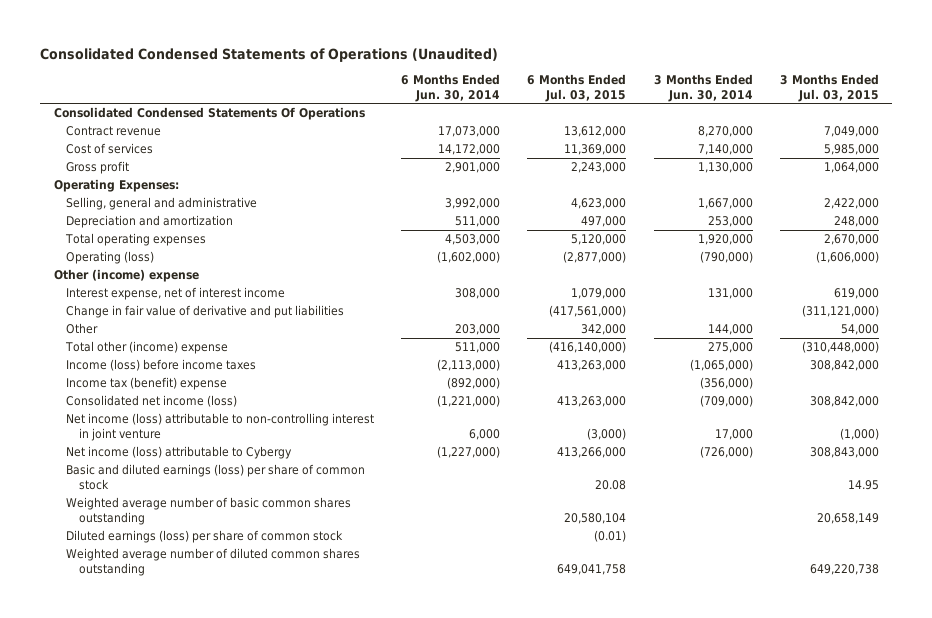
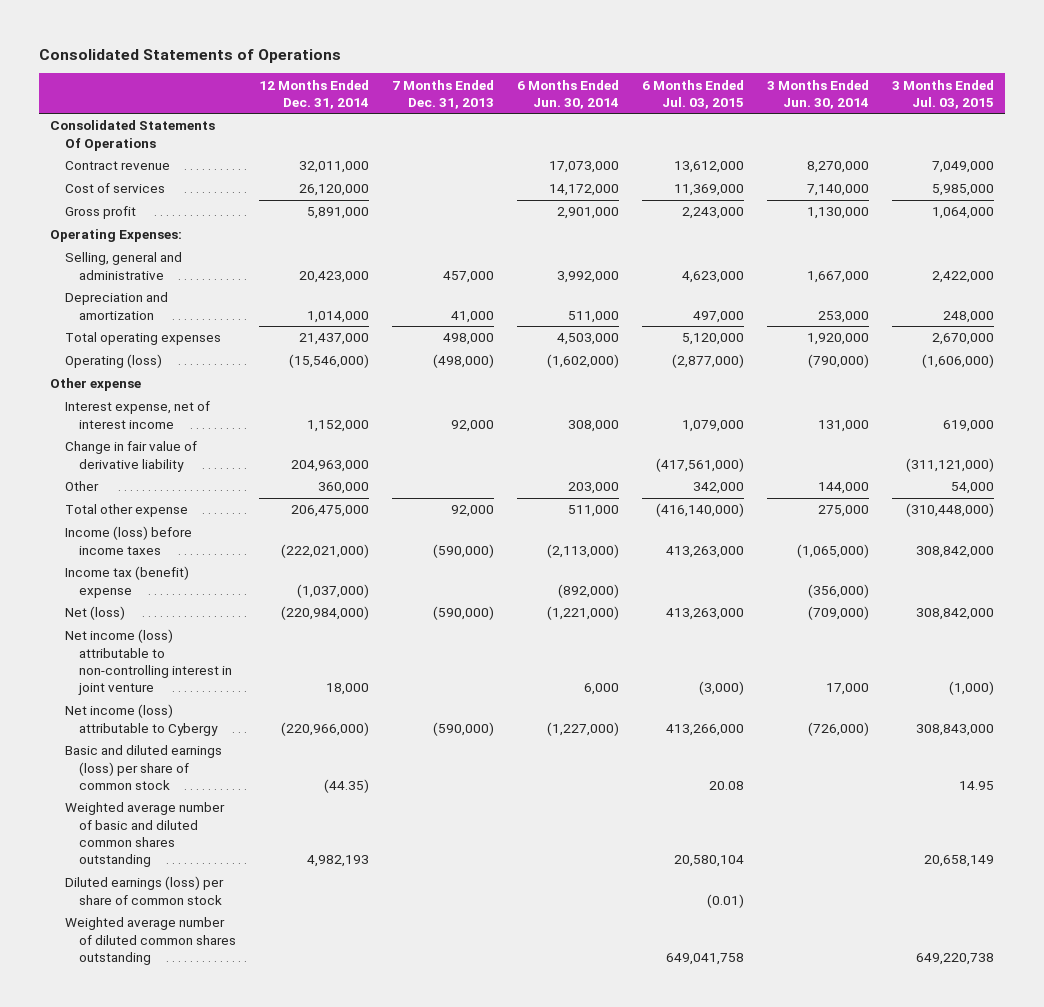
[40,47,499,62] Consolidated Condensed Statements of Operations (Unaudited) -> [38,48,341,63] Consolidated Statements of Operations
none -> [258,79,369,109] 12 Months Ended Dec. 31, 2014
none -> [391,79,494,109] 7 Months Ended Dec. 31, 2013
[53,107,365,121] Consolidated Condensed Statements Of Operations -> [50,120,216,151] Consolidated Statements Of Operations
[53,269,199,283] Other (income) expense -> [50,378,142,392] Other expense
[66,305,345,319] Change in fair value of derivative and put liabilities -> [64,441,197,472] Change in fair value of derivative liability
[65,341,229,355] Total other (income) expense -> [64,504,188,518] Total other expense
[66,395,238,408] Consolidated net income (loss) -> [64,606,125,621] Net (loss)
[66,497,352,526] Weighted average number of basic common shares outstanding -> [64,802,225,868] Weighted average number of basic and diluted common shares outstanding

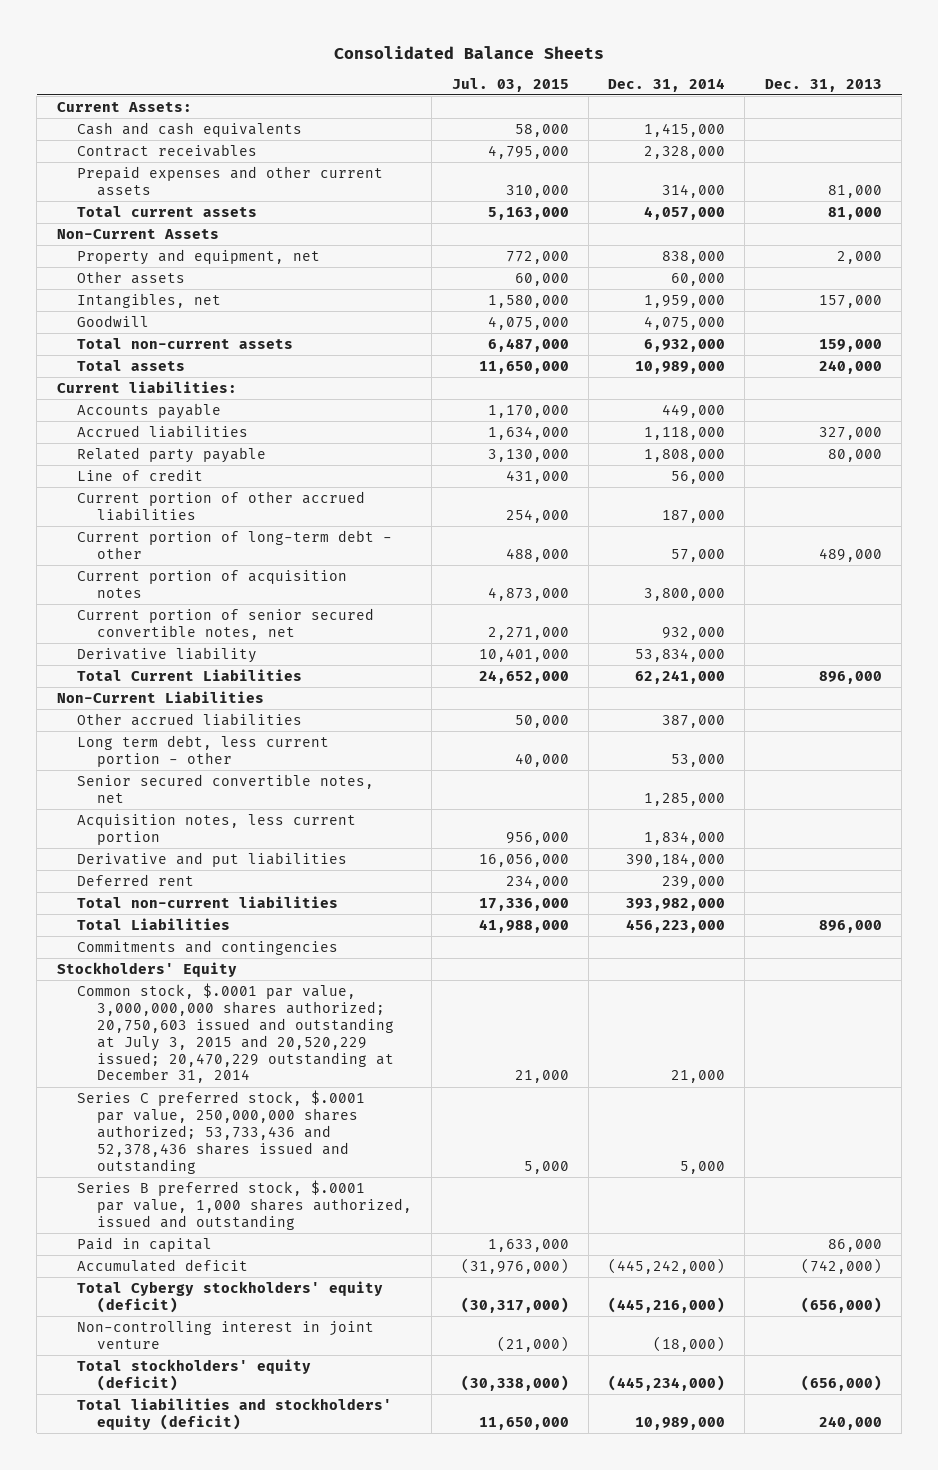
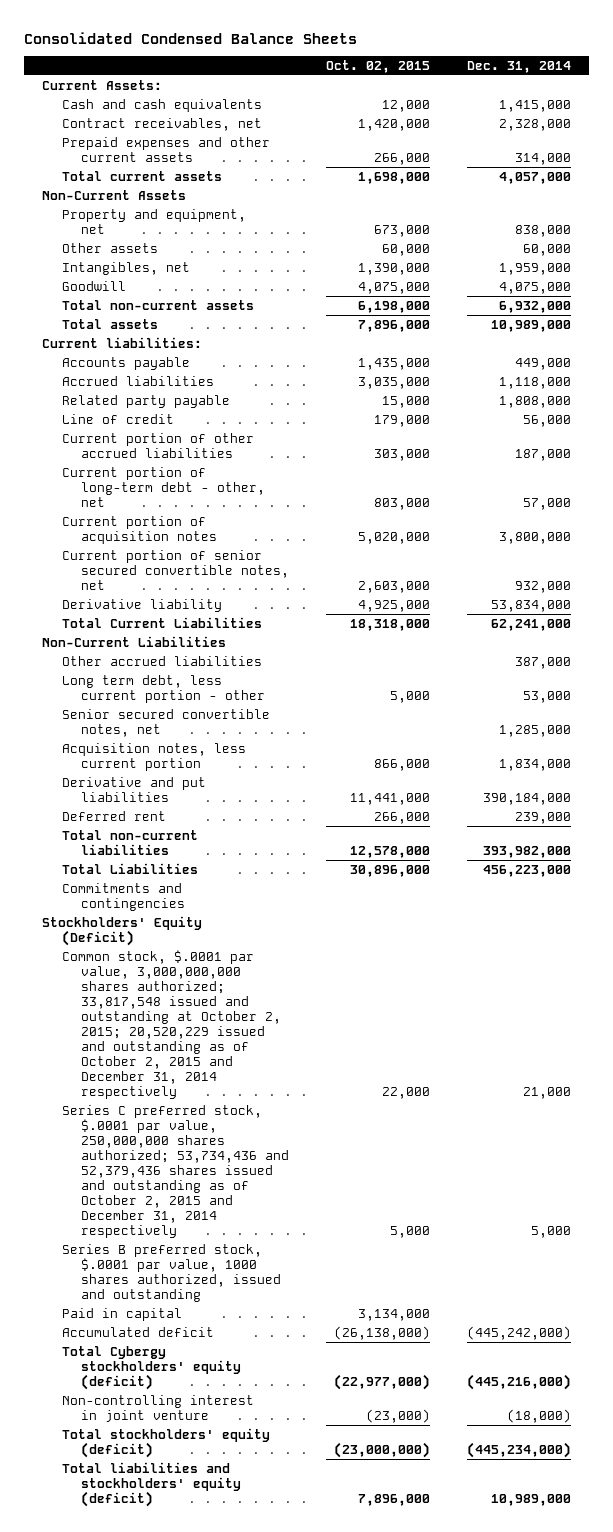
[334,45,605,59] Consolidated Balance Sheets -> [23,31,357,44] Consolidated Condensed Balance Sheets
[451,77,569,92] Jul. 03, 2015 -> none
[764,78,882,92] Dec. 31, 2013 -> none
none -> [326,59,431,73] Oct. 02, 2015
[76,143,257,157] Contract receivables -> [61,117,262,131] Contract receivables, net
[76,529,392,559] Current portion of long-term debt - other -> [61,466,266,507] Current portion of long-term debt - other, net
[56,961,237,977] Stockholders' Equity -> [42,915,203,946] Stockholders' Equity (Deficit)
[76,982,394,1084] Common stock, $.0001 par value, 3,000,000,000 shares authorized; 20,750,603 issued and outstanding at July 3, 2015 and 20,520,229 issued; 20,470,229 outstanding at December 31, 2014 -> [61,949,282,1100] Common stock, $.0001 par value, 3,000,000,000 shares authorized; 33,817,548 issued and outstanding at October 2, 2015; 20,520,229 issued and outstanding as of October 2, 2015 and December 31, 2014 respectively
[76,1089,365,1174] Series C preferred stock, $.0001 par value, 250,000,000 shares authorized; 53,733,436 and 52,378,436 shares issued and outstanding -> [61,1104,290,1239] Series C preferred stock, $.0001 par value, 250,000,000 shares authorized; 53,734,436 and 52,379,436 shares issued and outstanding as of October 2, 2015 and December 31, 2014 respectively
[76,1179,412,1230] Series B preferred stock, $.0001 par value, 1,000 shares authorized, issued and outstanding -> [61,1243,282,1302] Series B preferred stock, $.0001 par value, 1000 shares authorized, issued and outstanding

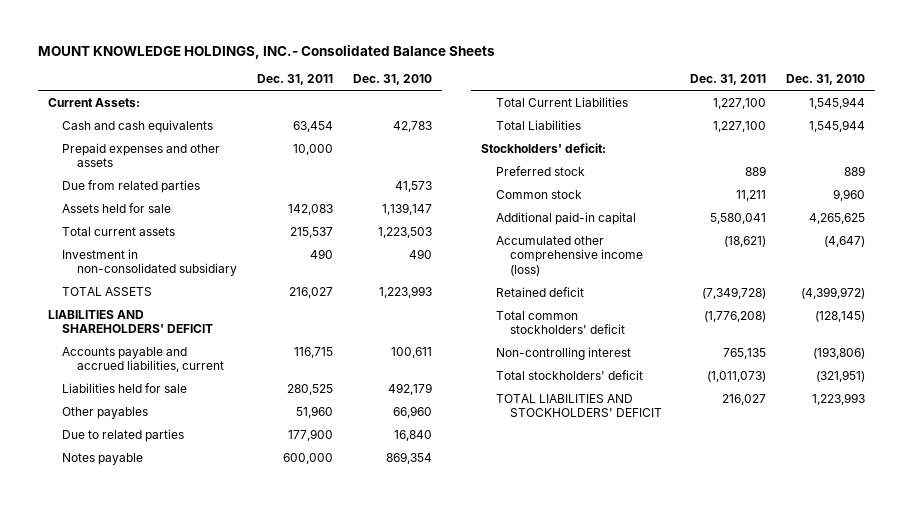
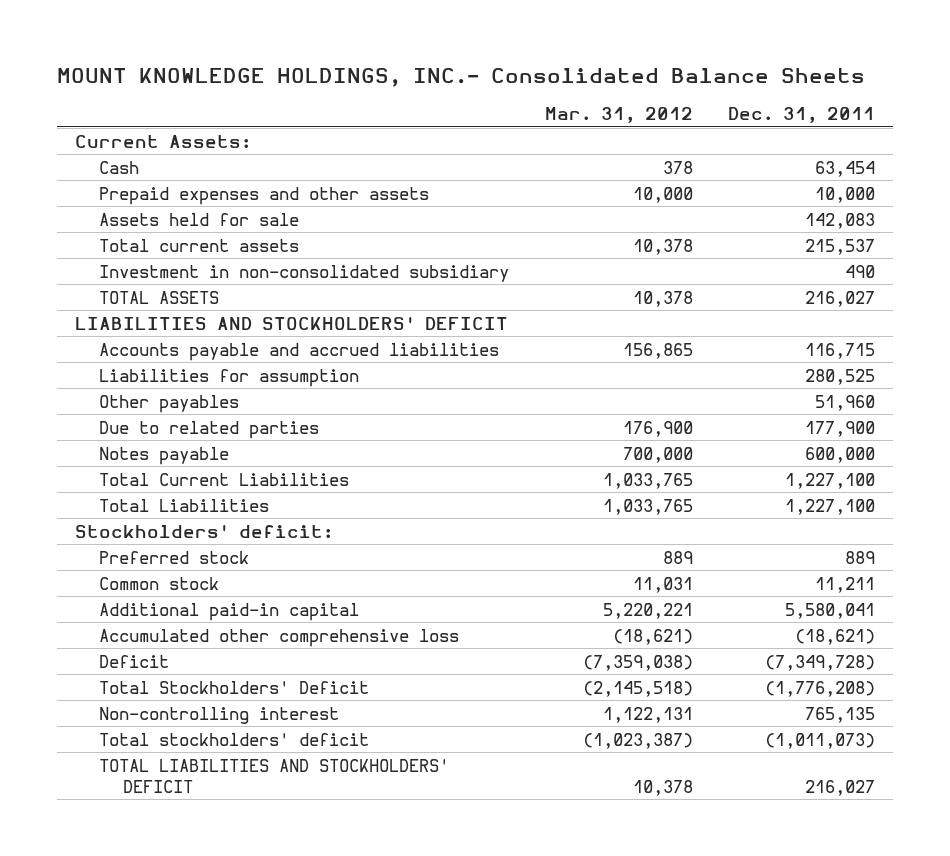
[352,74,432,86] Dec. 31, 2010 -> none
none -> [544,107,693,124] Mar. 31, 2012
[62,119,214,133] Cash and cash equivalents -> [98,160,139,174] Cash
[62,179,201,193] Due from related parties -> none
[47,309,214,334] LIABILITIES AND SHAREHOLDERS' DEFICIT -> [74,316,508,330] LIABILITIES AND STOCKHOLDERS' DEFICIT
[62,346,225,373] Accounts payable and accrued liabilities, current -> [98,342,499,361] Accounts payable and accrued liabilities
[62,382,188,393] Liabilities held for sale -> [98,368,359,387] Liabilities for assumption
[495,235,644,277] Accumulated other comprehensive income (loss) -> [98,628,459,647] Accumulated other comprehensive loss
[495,286,584,297] Retained deficit -> [98,654,169,668] Deficit
[495,310,626,335] Total common stockholders' deficit -> [98,680,369,694] Total Stockholders' Deficit

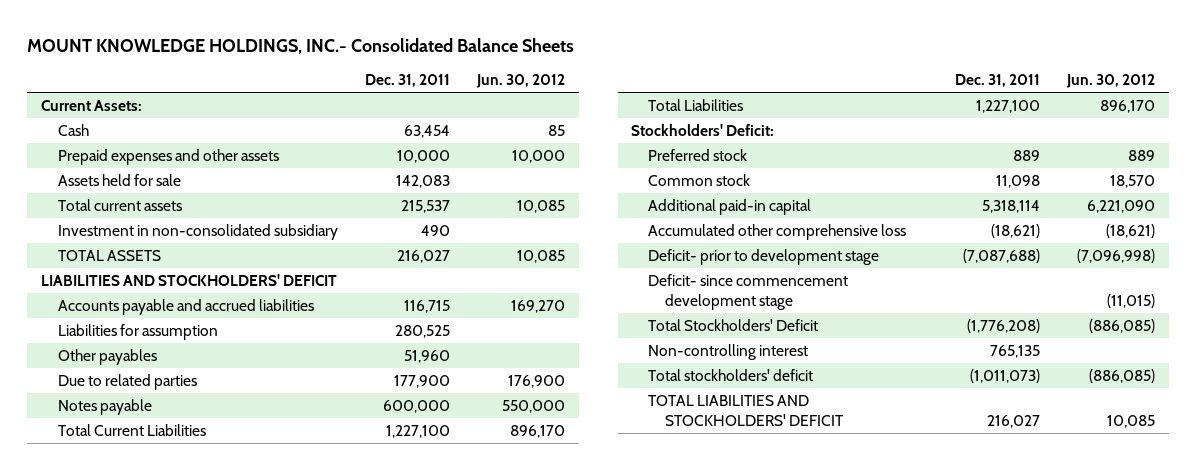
[544,107,693,124] Mar. 31, 2012 -> none
none -> [475,74,565,89] Jun. 30, 2012
[74,524,333,538] Stockholders' deficit: -> [631,123,775,136] Stockholders' Deficit:
[815,576,876,593] 11,211 -> [996,174,1041,188] 11,098
[785,602,876,619] 5,580,041 -> [982,199,1041,213] 5,318,114
[98,654,169,668] Deficit -> none
none -> [647,248,879,265] Deficit- prior to development stage
none -> [647,273,848,310] Deficit- since commencement development stage

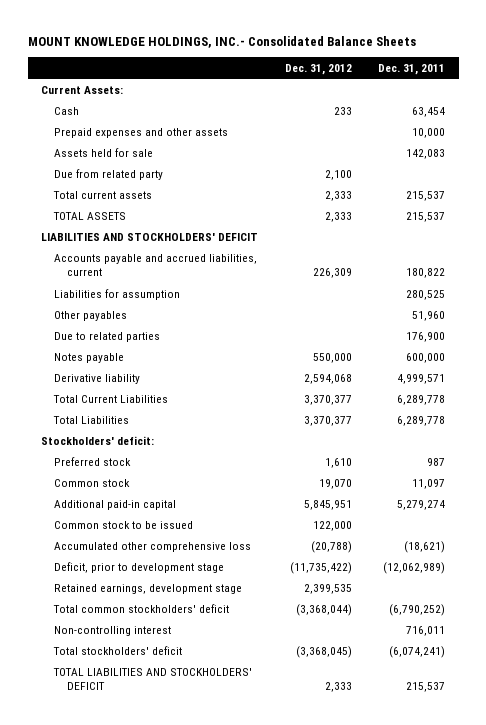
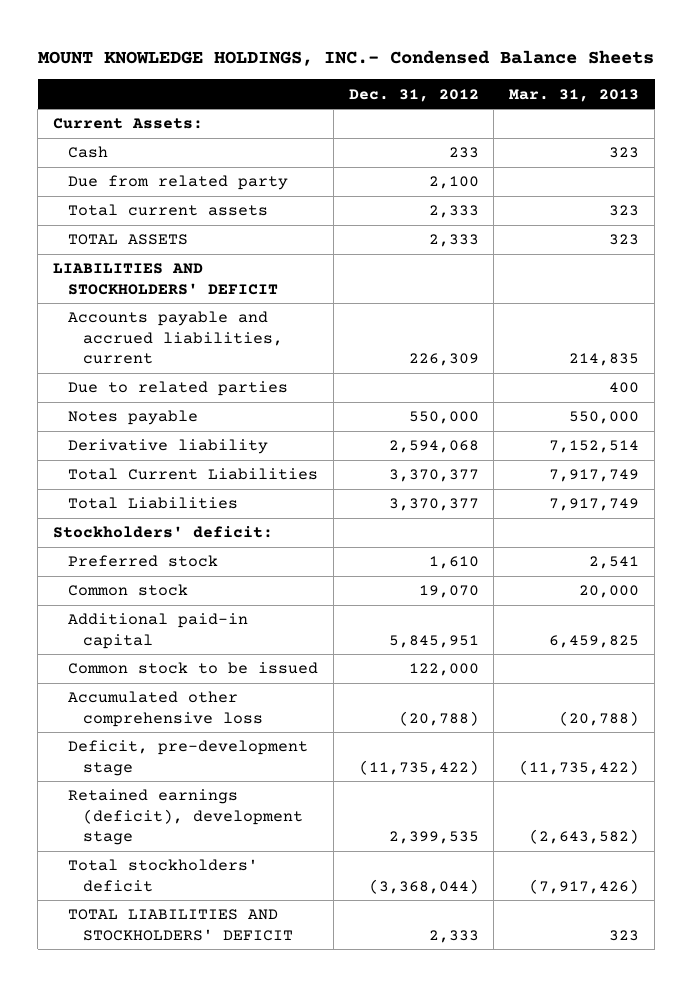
[27,35,416,48] MOUNT KNOWLEDGE HOLDINGS, INC.- Consolidated Balance Sheets -> [38,50,655,67] MOUNT KNOWLEDGE HOLDINGS, INC.- Condensed Balance Sheets
[378,63,446,75] Dec. 31, 2011 -> none
none -> [509,88,640,102] Mar. 31, 2013
[54,127,229,138] Prepaid expenses and other assets -> none
[54,147,154,157] Assets held for sale -> none
[54,288,181,300] Liabilities for assumption -> none
[54,310,128,321] Other payables -> none
[53,603,230,613] Total common stockholders' deficit -> none
[54,625,172,636] Non-controlling interest -> none
[54,561,225,573] Deficit, prior to development stage -> [68,740,309,776] Deficit, pre-development stage
[54,583,243,594] Retained earnings, development stage -> [68,789,304,845] Retained earnings (deficit), development stage
[295,645,352,658] (3,368,045) -> [368,878,479,894] (3,368,044)

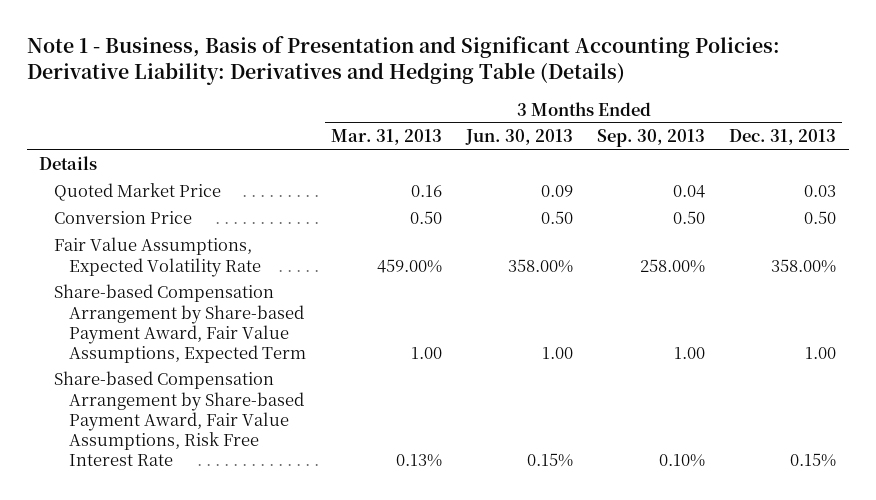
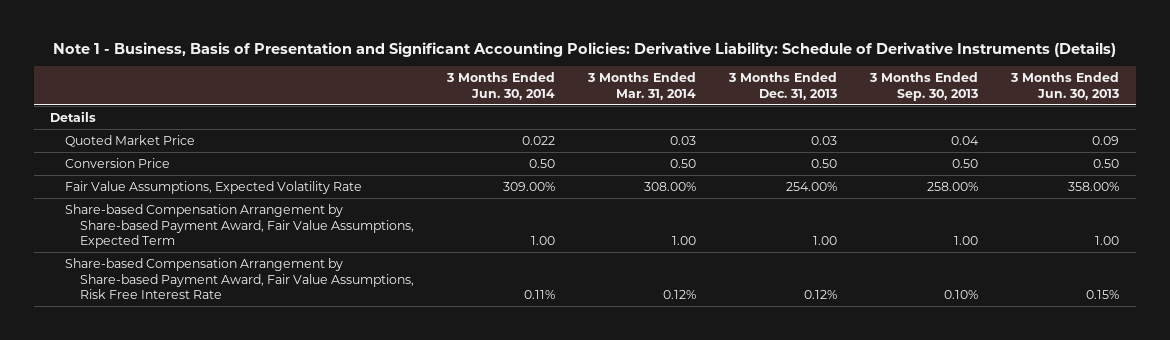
[27,36,781,86] Note 1 - Business, Basis of Presentation and Significant Accounting Policies: Derivative Liability: Derivatives and Hedging Table (Details) -> [52,41,1116,57] Note 1 - Business, Basis of Presentation and Significant Accounting Policies: Derivative Liability: Schedule of Derivative Instruments (Details)
[330,129,442,146] Mar. 31, 2013 -> none
none -> [446,72,556,100] 3 Months Ended Jun. 30, 2014
none -> [587,72,697,100] 3 Months Ended Mar. 31, 2014
[771,258,837,273] 358.00% -> [786,181,838,191] 254.00%
[790,452,837,467] 0.15% -> [804,290,838,300] 0.12%

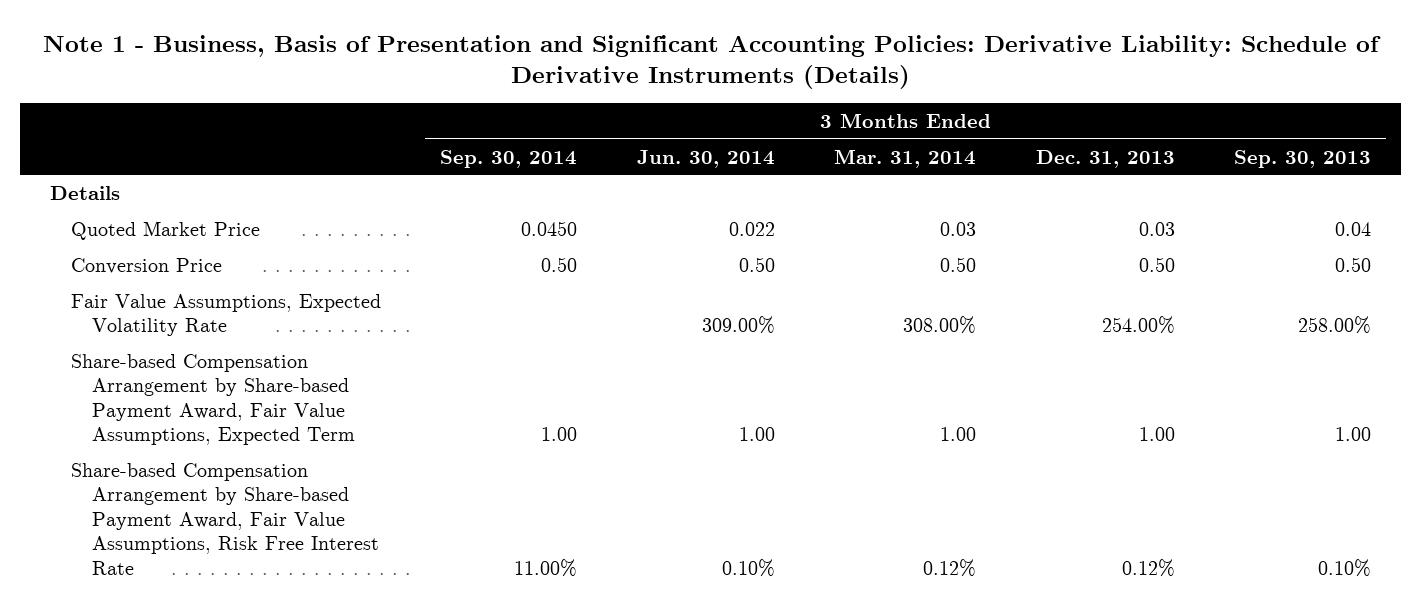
[1010,72,1120,100] 3 Months Ended Jun. 30, 2013 -> none
none -> [440,149,578,168] Sep. 30, 2014
[524,290,556,300] 0.11% -> [721,558,775,577] 0.10%

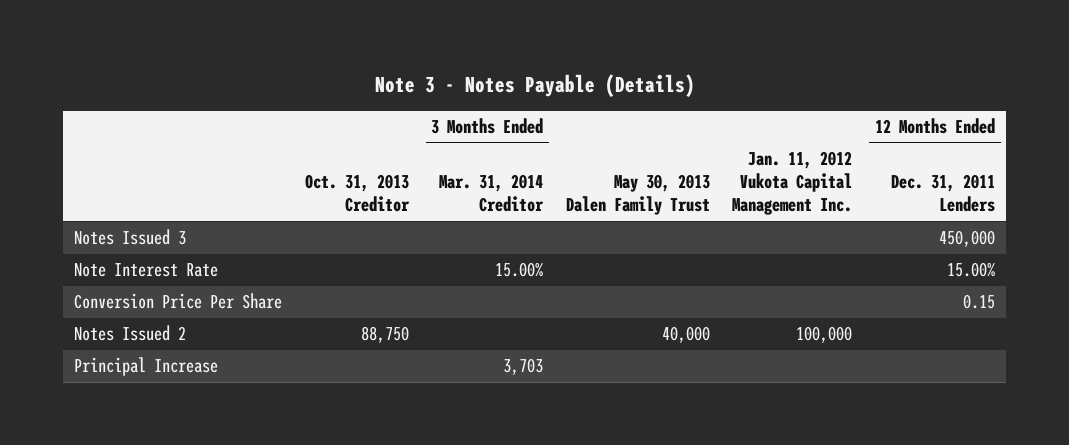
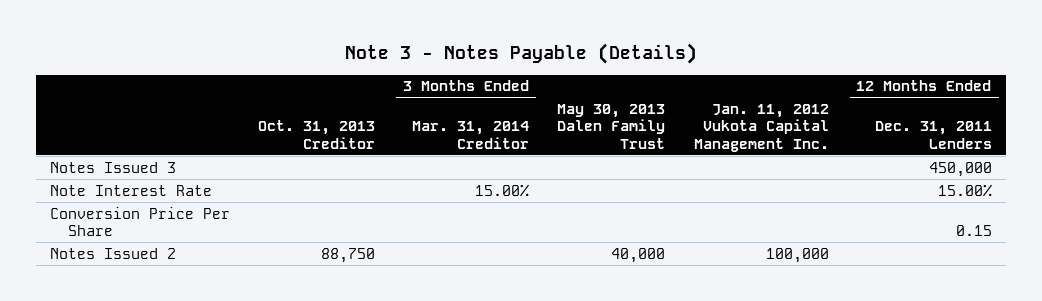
[74,357,219,377] Principal Increase -> none

